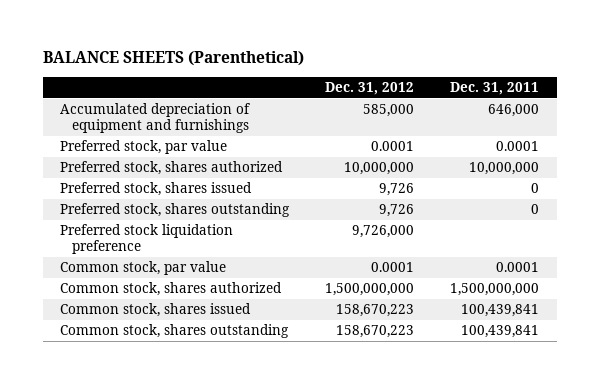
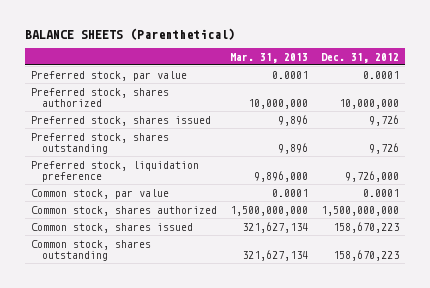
[449,82,539,96] Dec. 31, 2011 -> none
none -> [230,52,309,63] Mar. 31, 2013
[60,103,251,133] Accumulated depreciation of equipment and furnishings -> none
[60,224,234,254] Preferred stock liquidation preference -> [31,160,200,183] Preferred stock, liquidation preference

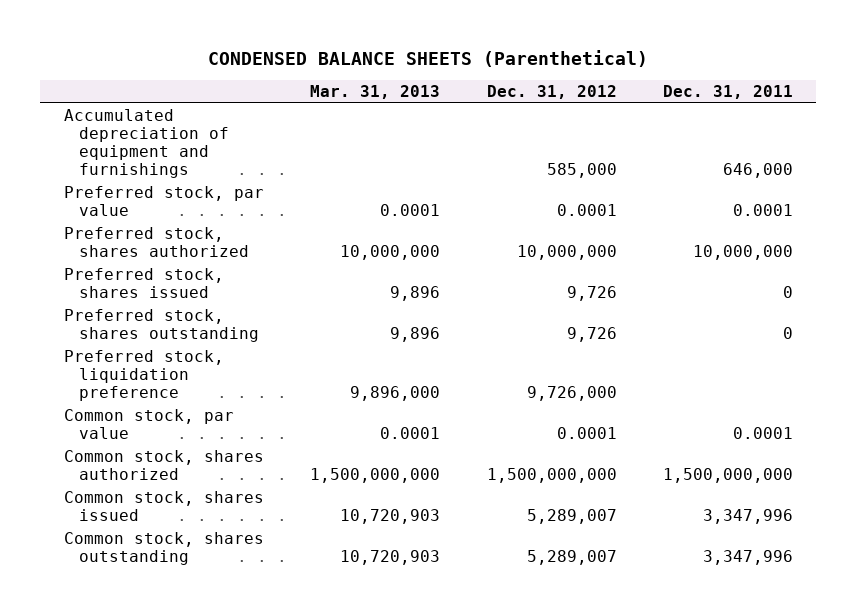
[24,27,235,40] BALANCE SHEETS (Parenthetical) -> [208,49,649,67] CONDENSED BALANCE SHEETS (Parenthetical)
none -> [663,85,794,100] Dec. 31, 2011
none -> [63,108,229,179] Accumulated depreciation of equipment and furnishings
[242,221,309,233] 321,627,134 -> [340,509,441,525] 10,720,903
[333,221,400,233] 158,670,223 -> [526,509,617,525] 5,289,007
[242,250,309,262] 321,627,134 -> [340,550,441,566] 10,720,903
[333,250,400,262] 158,670,223 -> [526,550,617,566] 5,289,007

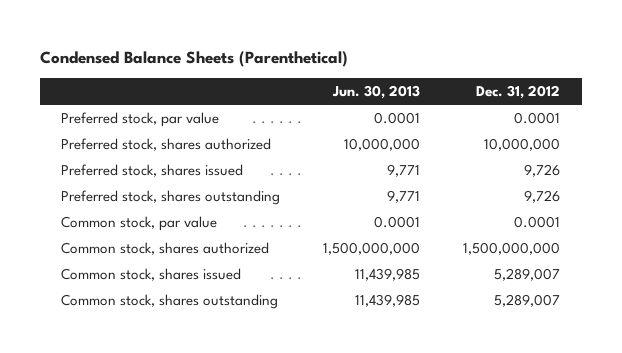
[208,49,649,67] CONDENSED BALANCE SHEETS (Parenthetical) -> [39,51,348,68] Condensed Balance Sheets (Parenthetical)
[310,85,441,100] Mar. 31, 2013 -> none
[663,85,794,100] Dec. 31, 2011 -> none
none -> [332,85,421,100] Jun. 30, 2013
[63,108,229,179] Accumulated depreciation of equipment and furnishings -> none
[63,349,224,402] Preferred stock, liquidation preference -> none

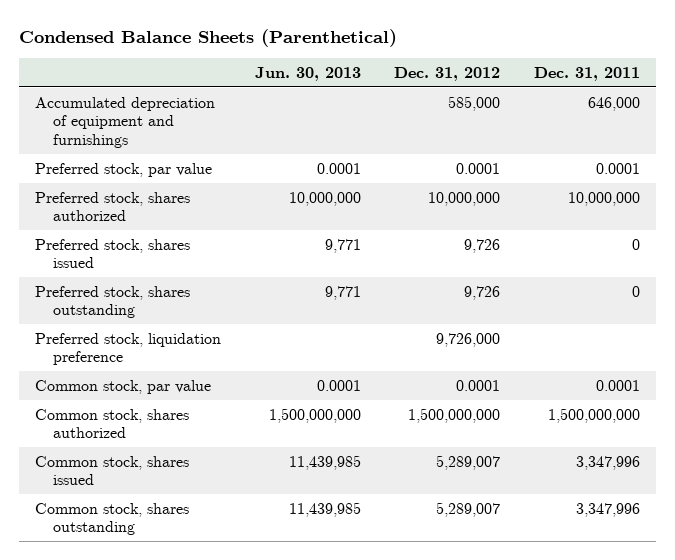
none -> [533,66,640,81] Dec. 31, 2011
none -> [35,96,216,148] Accumulated depreciation of equipment and furnishings
none -> [35,332,222,366] Preferred stock, liquidation preference

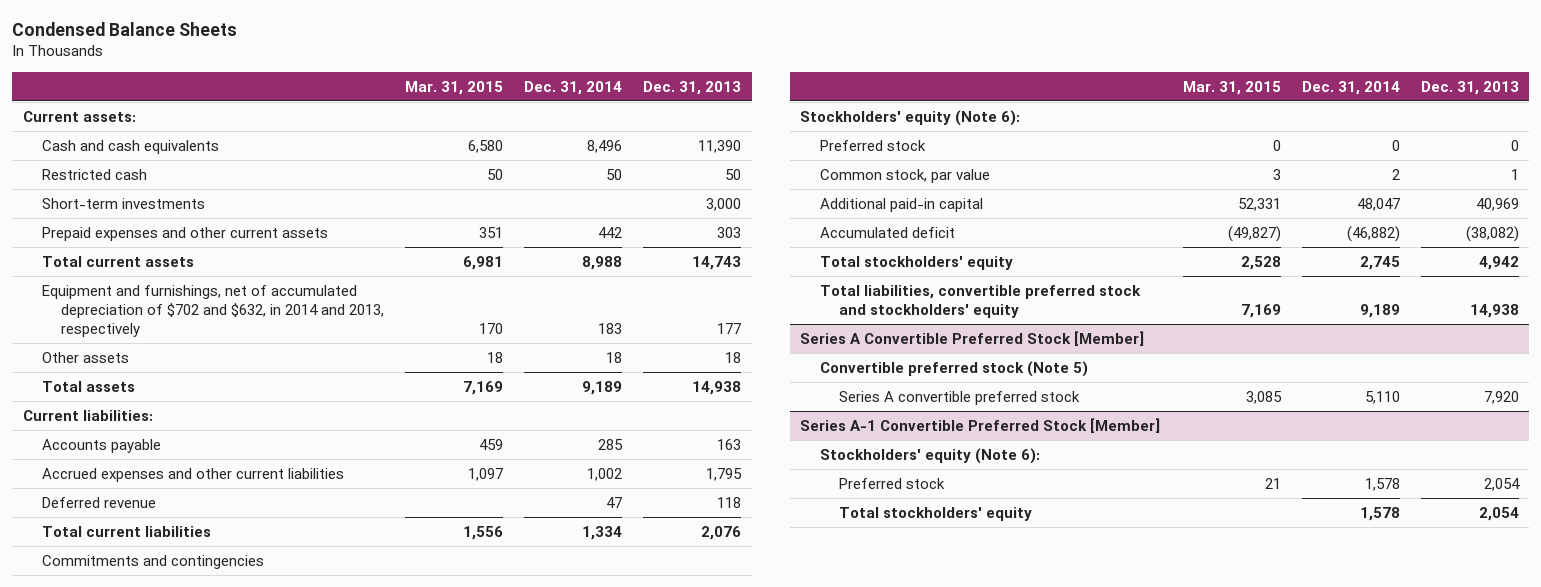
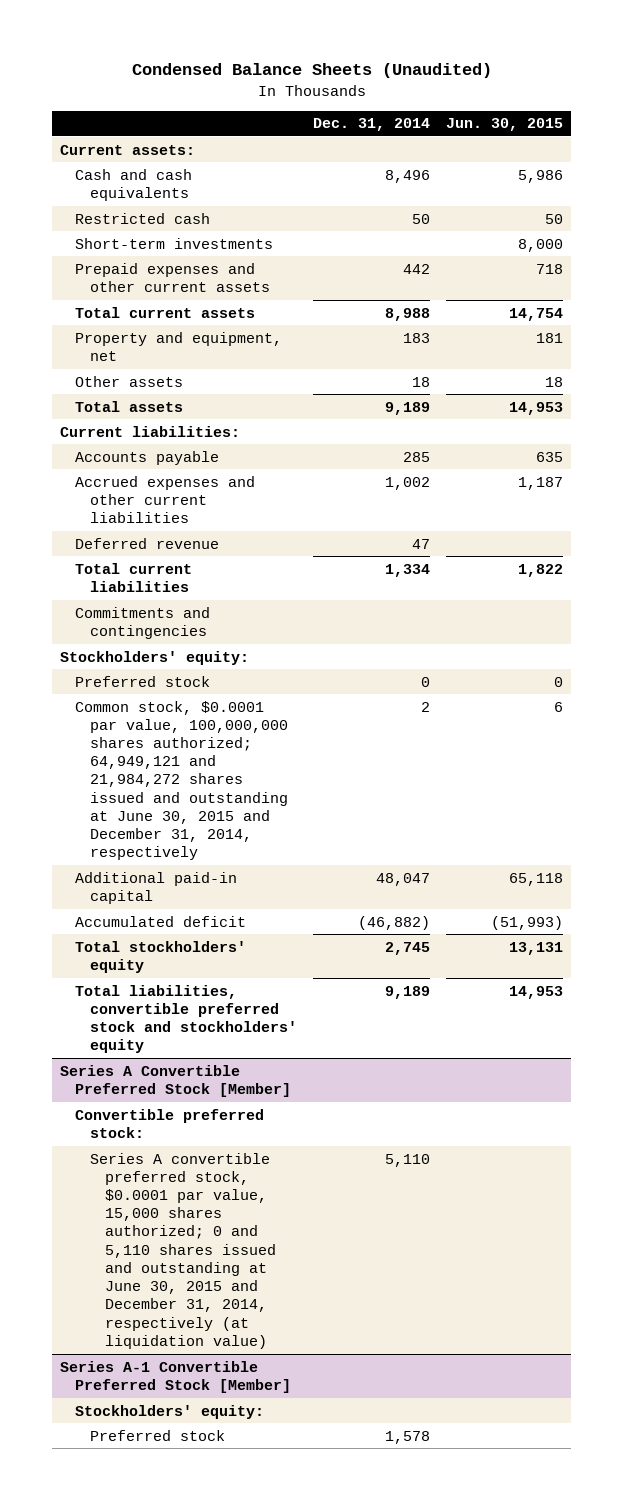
[12,21,238,36] Condensed Balance Sheets -> [131,63,492,79] Condensed Balance Sheets (Unaudited)
[405,80,504,95] Mar. 31, 2015 -> none
[643,80,742,95] Dec. 31, 2013 -> none
none -> [446,118,564,132] Jun. 30, 2015
[41,285,385,337] Equipment and furnishings, net of accumulated depreciation of $702 and $632, in 2014 and 2013, respectively -> [75,331,283,361] Property and equipment, net
[800,110,1021,127] Stockholders' equity (Note 6): -> [60,650,250,665] Stockholders' equity:
[819,169,990,184] Common stock, par value -> [75,700,289,861] Common stock, $0.0001 par value, 100,000,000 shares authorized; 64,949,121 and 21,984,272 shares issued and outstanding at June 30, 2015 and December 31, 2014, respectively
[819,361,1088,378] Convertible preferred stock (Note 5) -> [75,1108,265,1138] Convertible preferred stock:
[838,391,1080,406] Series A convertible preferred stock -> [90,1152,277,1349] Series A convertible preferred stock, $0.0001 par value, 15,000 shares authorized; 0 and 5,110 shares issued and outstanding at June 30, 2015 and December 31, 2014, respectively (at liquidation value)
[819,448,1040,465] Stockholders' equity (Note 6): -> [75,1404,265,1419] Stockholders' equity:
[838,507,1032,522] Total stockholders' equity -> none

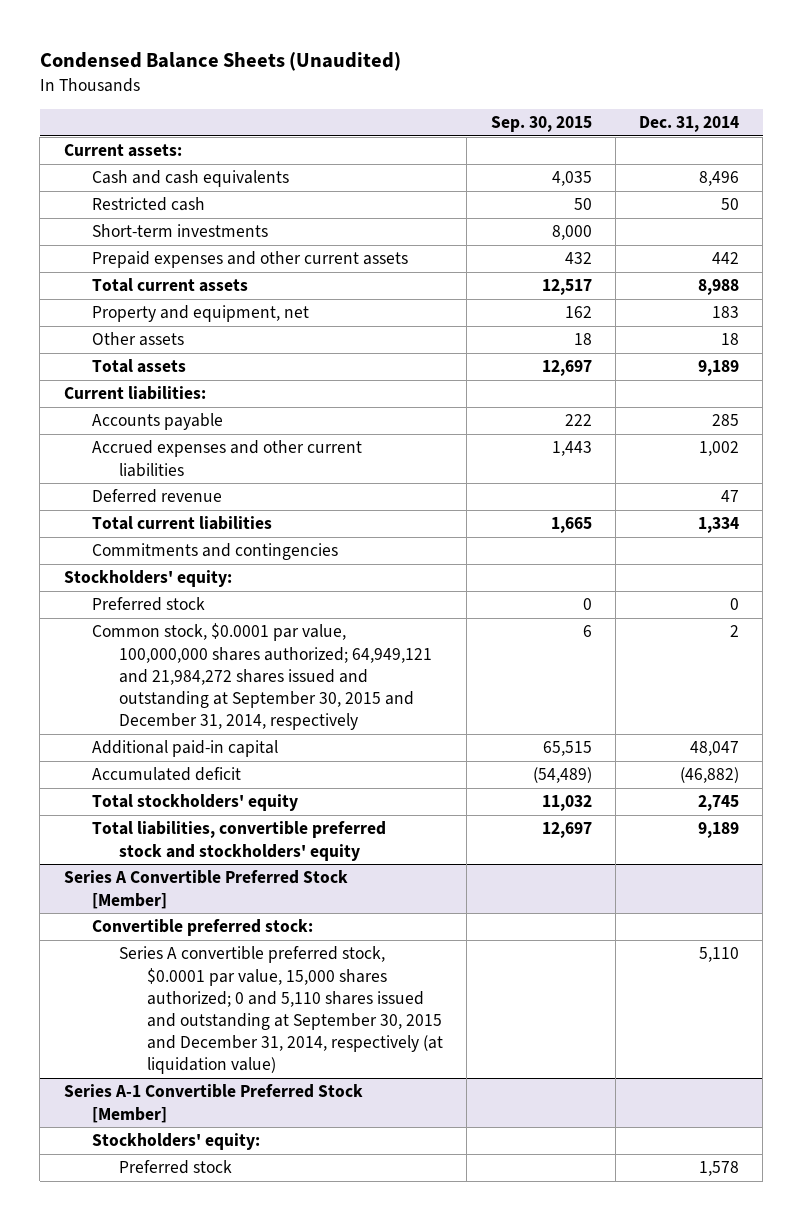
[446,118,564,132] Jun. 30, 2015 -> none
none -> [490,116,592,133] Sep. 30, 2015
[75,700,289,861] Common stock, $0.0001 par value, 100,000,000 shares authorized; 64,949,121 and 21,984,272 shares issued and outstanding at June 30, 2015 and December 31, 2014, respectively -> [91,623,433,731] Common stock, $0.0001 par value, 100,000,000 shares authorized; 64,949,121 and 21,984,272 shares issued and outstanding at September 30, 2015 and December 31, 2014, respectively
[90,1152,277,1349] Series A convertible preferred stock, $0.0001 par value, 15,000 shares authorized; 0 and 5,110 shares issued and outstanding at June 30, 2015 and December 31, 2014, respectively (at liquidation value) -> [119,946,444,1075] Series A convertible preferred stock, $0.0001 par value, 15,000 shares authorized; 0 and 5,110 shares issued and outstanding at September 30, 2015 and December 31, 2014, respectively (at liquidation value)

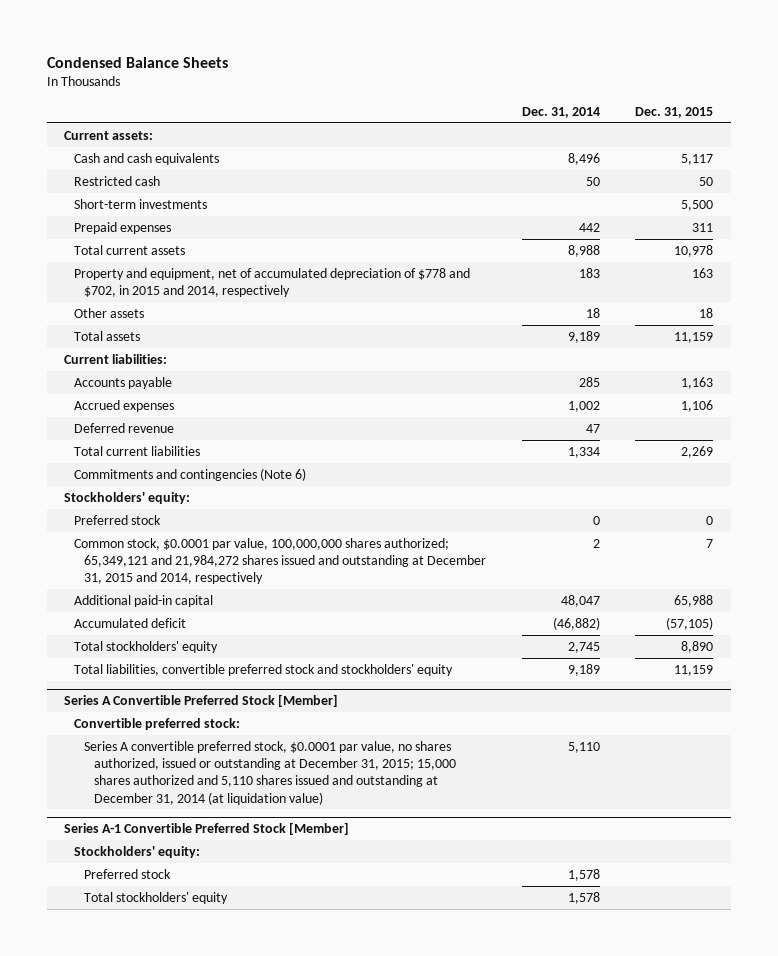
[39,52,401,72] Condensed Balance Sheets (Unaudited) -> [46,56,228,68] Condensed Balance Sheets
[490,116,592,133] Sep. 30, 2015 -> none
none -> [635,106,714,118] Dec. 31, 2015
[91,251,408,269] Prepaid expenses and other current assets -> [74,221,172,234] Prepaid expenses
[91,305,309,323] Property and equipment, net -> [74,267,471,298] Property and equipment, net of accumulated depreciation of $778 and $702, in 2015 and 2014, respectively
[91,440,362,477] Accrued expenses and other current liabilities -> [74,399,175,412] Accrued expenses
[91,543,338,561] Commitments and contingencies -> [74,467,307,481] Commitments and contingencies (Note 6)
[91,623,433,731] Common stock, $0.0001 par value, 100,000,000 shares authorized; 64,949,121 and 21,984,272 shares issued and outstanding at September 30, 2015 and December 31, 2014, respectively -> [74,537,487,585] Common stock, $0.0001 par value, 100,000,000 shares authorized; 65,349,121 and 21,984,272 shares issued and outstanding at December 31, 2015 and 2014, respectively
[119,946,444,1075] Series A convertible preferred stock, $0.0001 par value, 15,000 shares authorized; 0 and 5,110 shares issued and outstanding at September 30, 2015 and December 31, 2014, respectively (at liquidation value) -> [84,740,457,805] Series A convertible preferred stock, $0.0001 par value, no shares authorized, issued or outstanding at December 31, 2015; 15,000 shares authorized and 5,110 shares issued and outstanding at December 31, 2014 (at liquidation value)
none -> [84,891,229,904] Total stockholders' equity

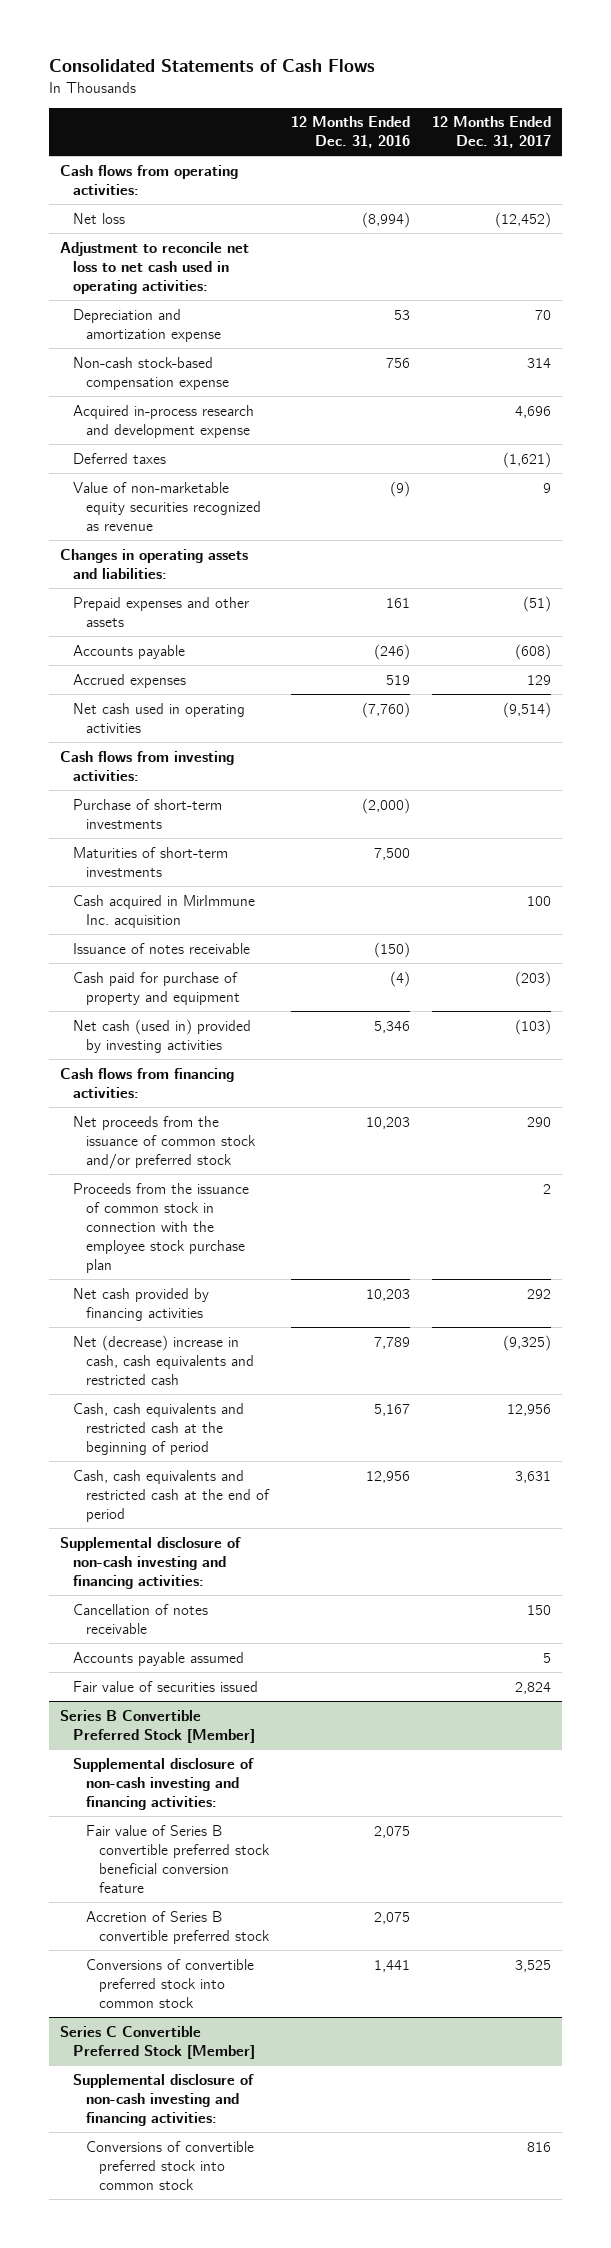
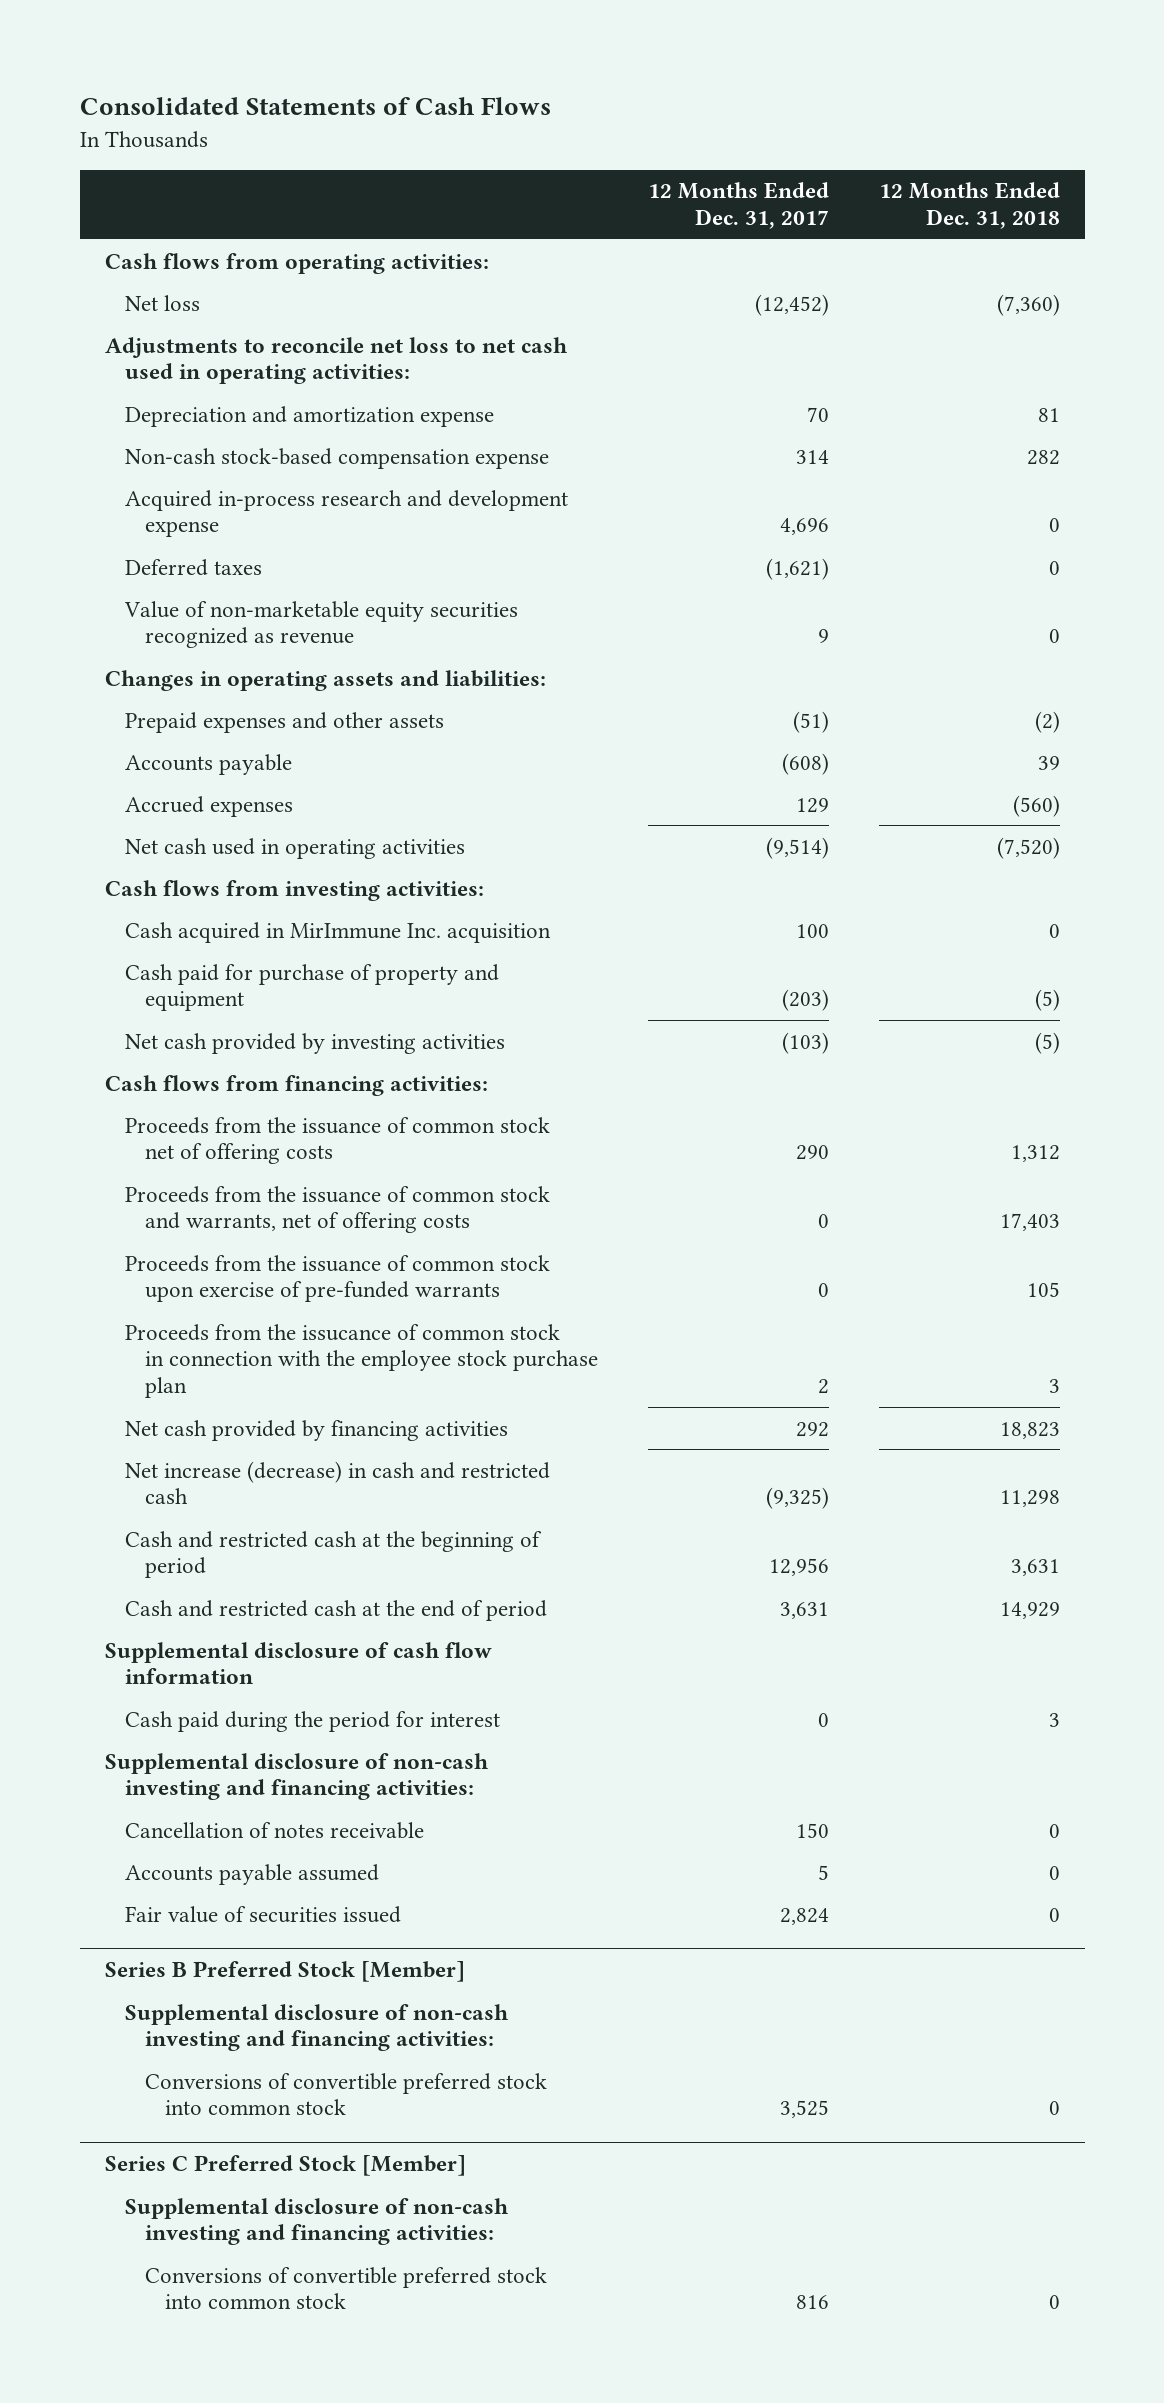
[290,116,410,149] 12 Months Ended Dec. 31, 2016 -> none
none -> [878,182,1060,230] 12 Months Ended Dec. 31, 2018
[60,241,250,294] Adjustment to reconcile net loss to net cash used in operating activities: -> [104,336,568,385] Adjustments to reconcile net loss to net cash used in operating activities:
[72,798,222,829] Purchase of short-term investments -> none
[72,846,228,877] Maturities of short-term investments -> none
[72,942,250,954] Issuance of notes receivable -> none
[72,1018,251,1053] Net cash (used in) provided by investing activities -> [124,1032,505,1054] Net cash provided by investing activities
none -> [124,1116,550,1165] Proceeds from the issuance of common stock net of offering costs
[72,1115,256,1169] Net proceeds from the issuance of common stock and/or preferred stock -> [124,1185,550,1234] Proceeds from the issuance of common stock and warrants, net of offering costs
[526,1116,551,1127] 290 -> [817,1214,829,1229] 0
none -> [124,1254,550,1303] Proceeds from the issuance of common stock upon exercise of pre-funded warrants
[72,1182,249,1273] Proceeds from the issuance of common stock in connection with the employee stock purchase plan -> [124,1323,598,1399] Proceeds from the issucance of common stock in connection with the employee stock purchase plan
[72,1334,254,1385] Net (decrease) increase in cash, cash equivalents and restricted cash -> [124,1460,550,1505] Net increase (decrease) in cash and restricted cash
[72,1402,244,1455] Cash, cash equivalents and restricted cash at the beginning of period -> [124,1530,542,1579] Cash and restricted cash at the beginning of period
[72,1469,270,1522] Cash, cash equivalents and restricted cash at the end of period -> [124,1599,547,1621] Cash and restricted cash at the end of period
none -> [104,1641,492,1685] Supplemental disclosure of cash flow information
none -> [124,1710,500,1732] Cash paid during the period for interest
[60,1709,255,1743] Series B Convertible Preferred Stock [Member] -> [104,1961,465,1983] Series B Preferred Stock [Member]
[85,1824,270,1893] Fair value of Series B convertible preferred stock beneficial conversion feature -> none
[85,1910,270,1944] Accretion of Series B convertible preferred stock -> none
[60,2025,255,2059] Series C Convertible Preferred Stock [Member] -> [104,2155,466,2177] Series C Preferred Stock [Member]

